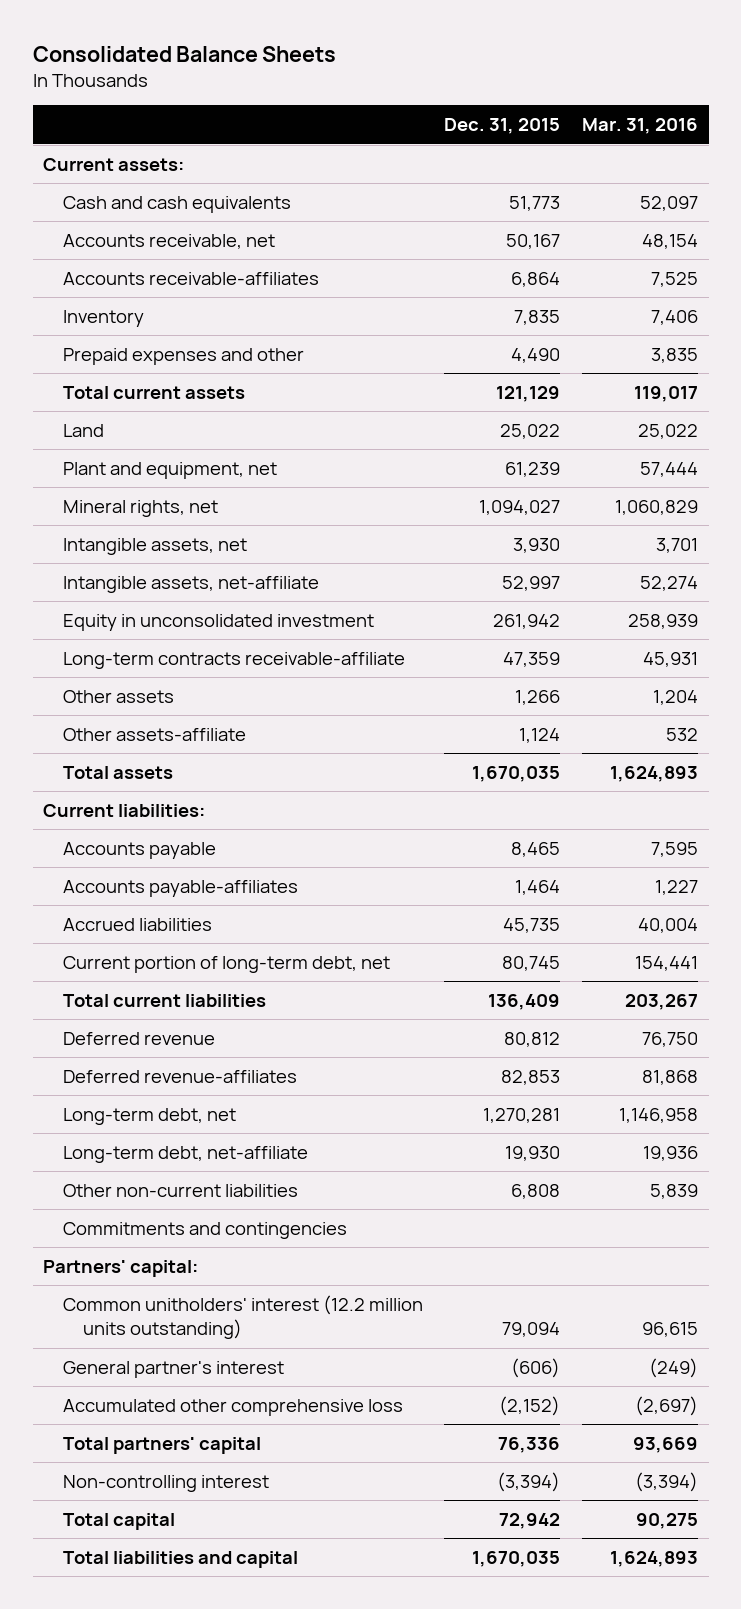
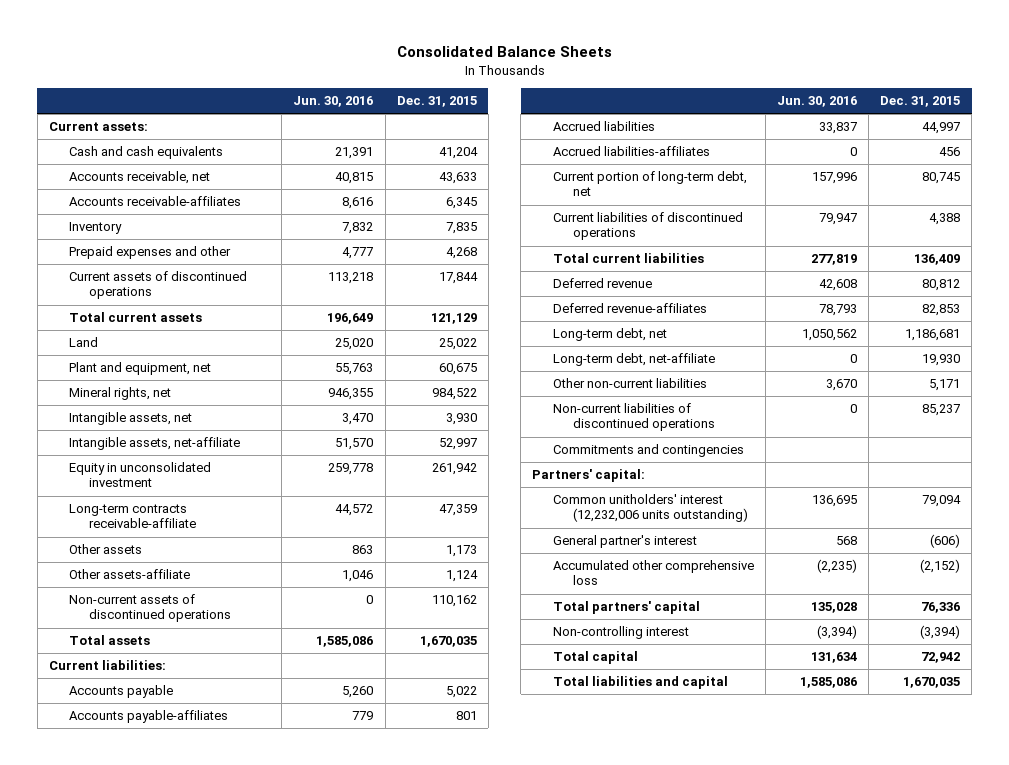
[581,118,698,135] Mar. 31, 2016 -> none
none -> [293,95,374,107] Jun. 30, 2016
[509,196,561,212] 51,773 -> [438,147,478,160] 41,204
[506,234,561,250] 50,167 -> [438,172,477,185] 43,633
[511,272,561,288] 6,864 -> [445,197,477,210] 6,345
[511,348,561,364] 4,490 -> [445,247,477,260] 4,268
none -> [69,271,248,300] Current assets of discontinued operations
[505,462,561,478] 61,239 -> [438,363,477,376] 60,675
[479,500,561,516] 1,094,027 -> [431,388,477,401] 984,522
[515,690,561,706] 1,266 -> [445,545,477,558] 1,173
none -> [69,594,232,623] Non-current assets of discontinued operations
[511,842,561,858] 8,465 -> [445,686,477,699] 5,022
[515,880,561,896] 1,464 -> [455,711,477,721] 801
[503,918,561,934] 45,735 -> [922,122,961,135] 44,997
none -> [552,146,710,157] Accrued liabilities-affiliates
none -> [552,212,743,241] Current liabilities of discontinued operations
[483,1108,561,1124] 1,270,281 -> [905,329,961,342] 1,186,681
[511,1184,561,1200] 6,808 -> [929,379,961,392] 5,171
none -> [552,403,715,432] Non-current liabilities of discontinued operations
[62,1295,423,1340] Common unitholders' interest (12.2 million units outstanding) -> [552,494,748,523] Common unitholders' interest (12,232,006 units outstanding)

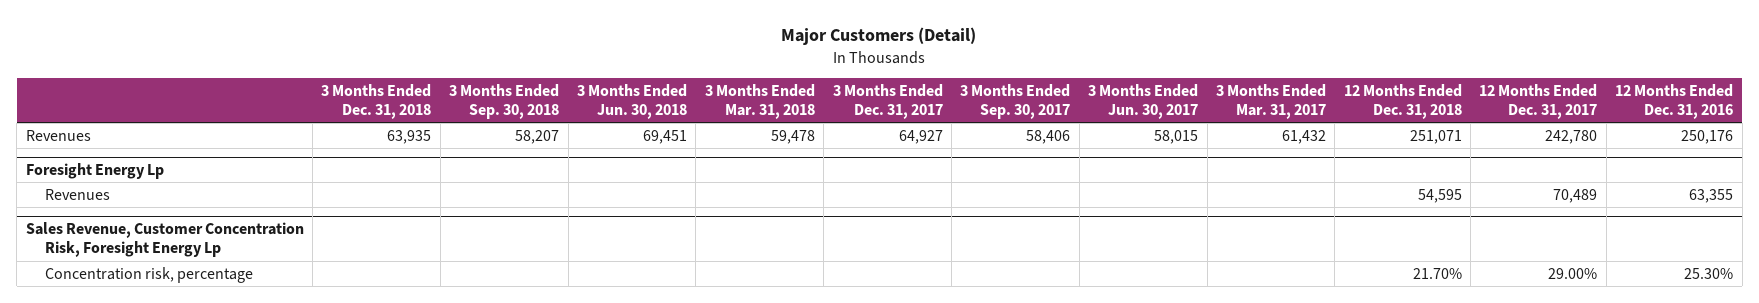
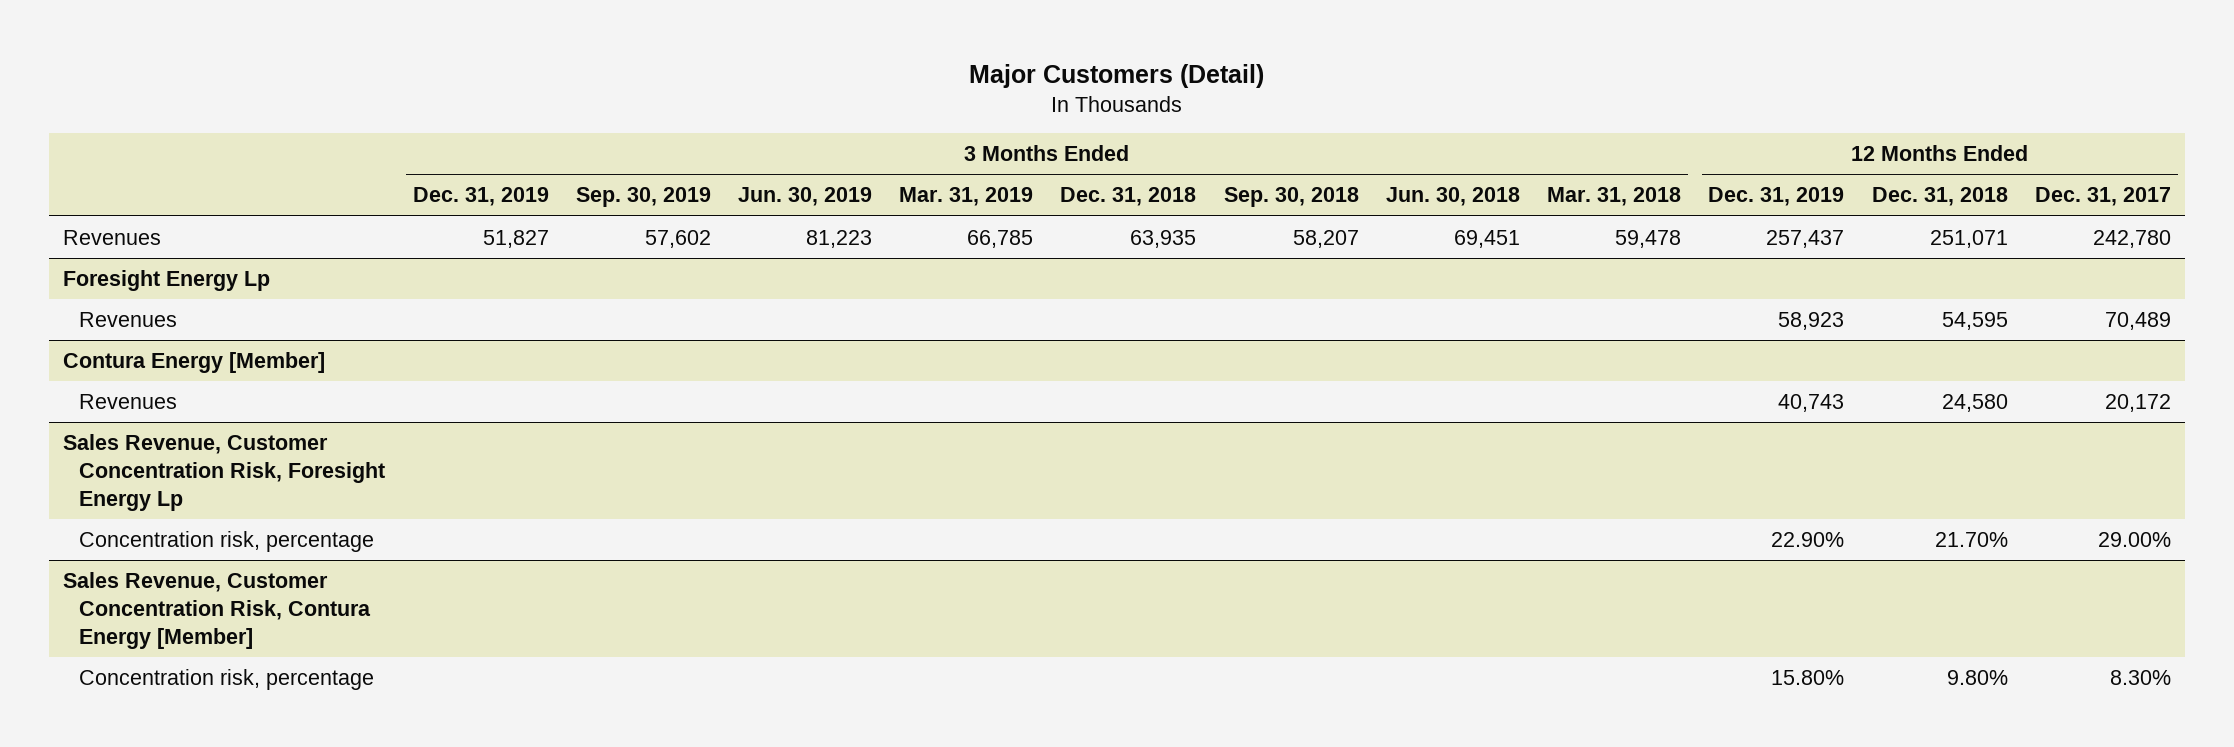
[832,83,943,120] 3 Months Ended Dec. 31, 2017 -> none
[960,83,1071,120] 3 Months Ended Sep. 30, 2017 -> none
[1088,83,1199,120] 3 Months Ended Jun. 30, 2017 -> none
[1215,83,1326,120] 3 Months Ended Mar. 31, 2017 -> none
[1615,83,1734,120] 12 Months Ended Dec. 31, 2016 -> none
none -> [412,187,549,207] Dec. 31, 2019
none -> [575,187,711,208] Sep. 30, 2019
none -> [737,187,872,207] Jun. 30, 2019
none -> [899,187,1034,207] Mar. 31, 2019
none -> [1708,187,1845,207] Dec. 31, 2019
none -> [62,352,325,374] Contura Energy [Member]
none -> [79,394,178,410] Revenues
none -> [62,572,372,649] Sales Revenue, Customer Concentration Risk, Contura Energy [Member]
none -> [79,669,375,691] Concentration risk, percentage

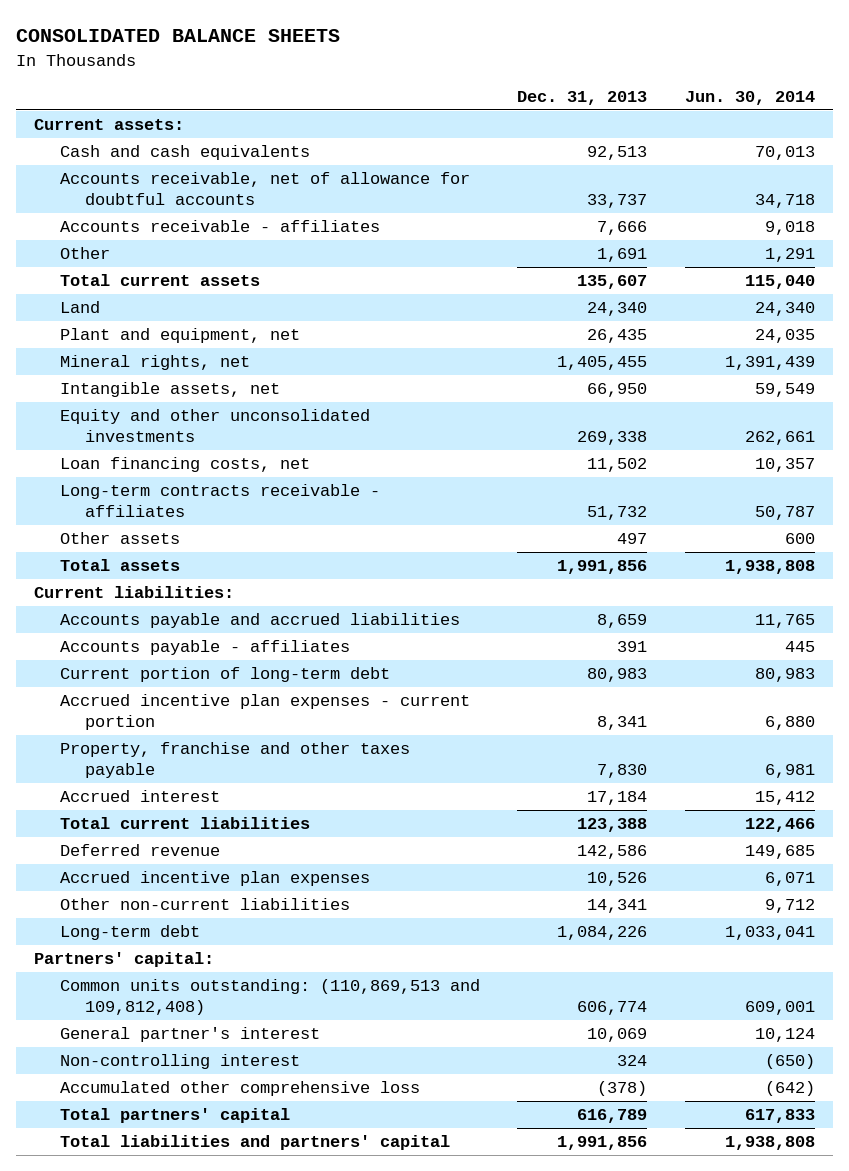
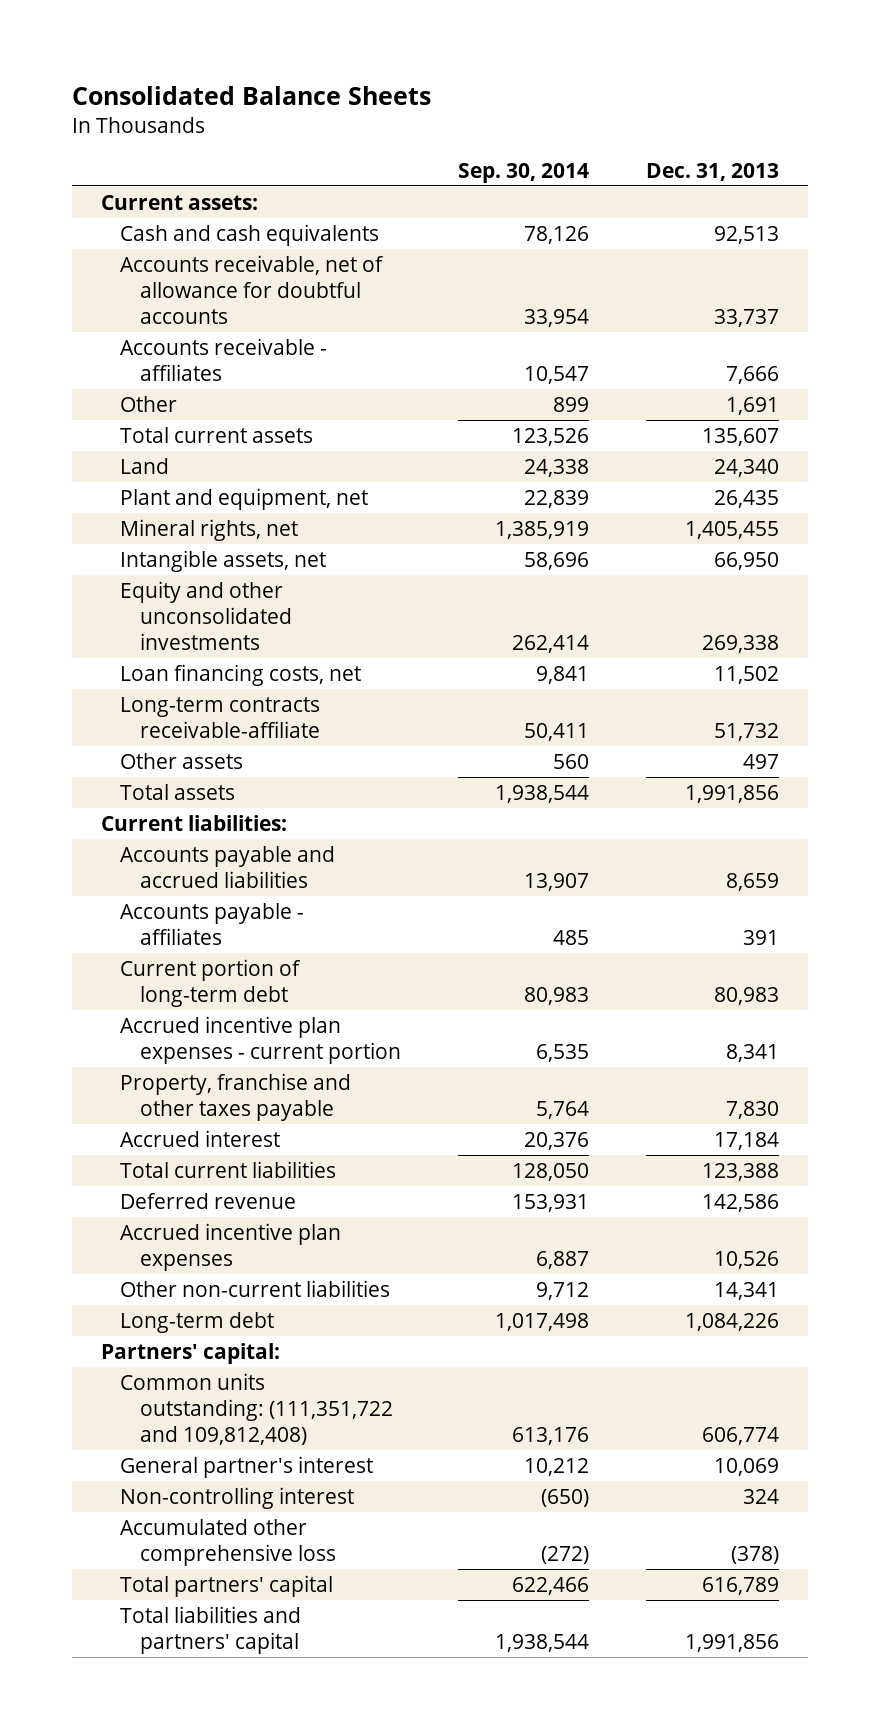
[15,29,340,43] CONSOLIDATED BALANCE SHEETS -> [72,85,432,105] Consolidated Balance Sheets
[684,90,815,105] Jun. 30, 2014 -> none
none -> [458,162,590,183] Sep. 30, 2014
[59,484,380,518] Long-term contracts receivable - affiliates -> [120,697,321,739] Long-term contracts receivable-affiliate
[59,979,480,1016] Common units outstanding: (110,869,513 and 109,812,408) -> [120,1373,394,1446] Common units outstanding: (111,351,722 and 109,812,408)

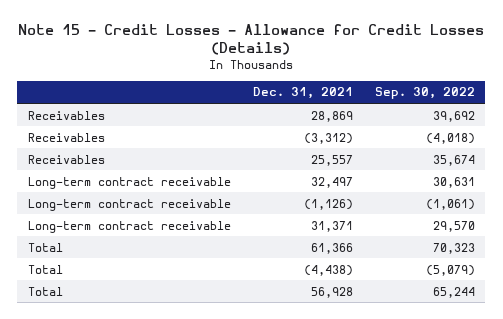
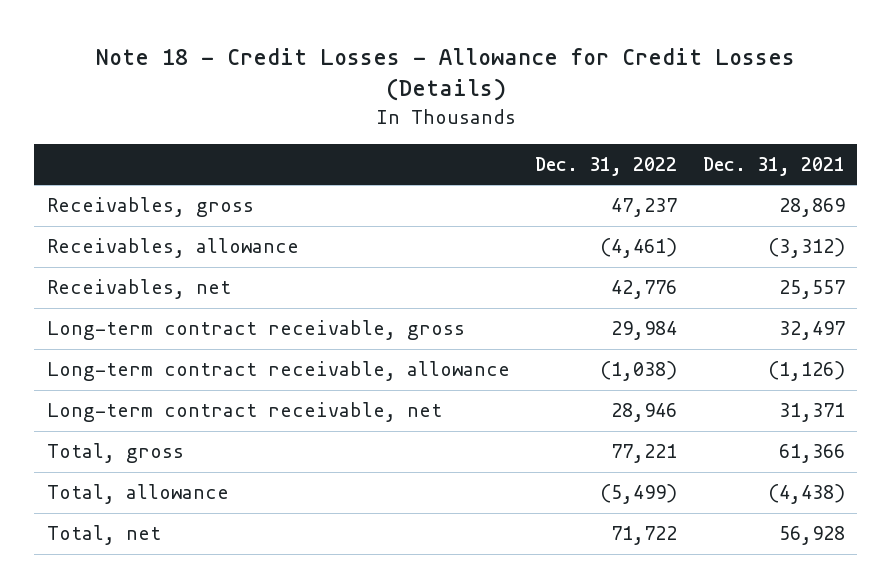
[18,24,485,56] Note 15 - Credit Losses - Allowance for Credit Losses (Details) -> [95,48,795,102] Note 18 - Credit Losses - Allowance for Credit Losses (Details)
[374,87,475,100] Sep. 30, 2022 -> none
none -> [535,156,678,176] Dec. 31, 2022
[28,110,106,120] Receivables -> [46,197,254,218] Receivables, gross
[28,132,106,142] Receivables -> [46,238,299,259] Receivables, allowance
[28,154,106,164] Receivables -> [46,279,231,300] Receivables, net
[28,176,232,189] Long-term contract receivable -> [46,320,465,341] Long-term contract receivable, gross
[28,198,232,211] Long-term contract receivable -> [46,361,510,382] Long-term contract receivable, allowance
[28,220,232,233] Long-term contract receivable -> [46,402,442,423] Long-term contract receivable, net
[28,242,64,252] Total -> [46,443,184,464] Total, gross
[28,264,64,274] Total -> [46,484,229,505] Total, allowance
[28,286,64,296] Total -> [46,525,161,546] Total, net

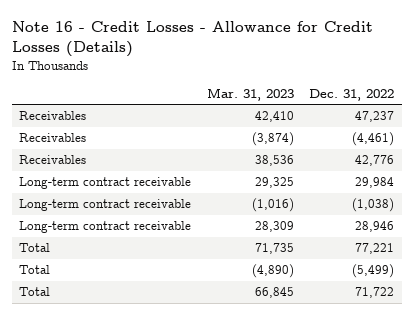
[95,48,795,102] Note 18 - Credit Losses - Allowance for Credit Losses (Details) -> [11,20,373,58] Note 16 - Credit Losses - Allowance for Credit Losses (Details)
[702,156,845,176] Dec. 31, 2021 -> none
none -> [206,87,294,101] Mar. 31, 2023
[46,197,254,218] Receivables, gross -> [19,111,87,121] Receivables
[46,238,299,259] Receivables, allowance -> [19,133,87,143] Receivables
[46,279,231,300] Receivables, net -> [19,155,87,165] Receivables
[46,320,465,341] Long-term contract receivable, gross -> [19,177,192,190] Long-term contract receivable
[46,361,510,382] Long-term contract receivable, allowance -> [19,199,192,212] Long-term contract receivable
[46,402,442,423] Long-term contract receivable, net -> [19,221,192,234] Long-term contract receivable
[46,443,184,464] Total, gross -> [19,243,51,253] Total
[46,484,229,505] Total, allowance -> [19,265,51,275] Total
[46,525,161,546] Total, net -> [19,287,51,297] Total

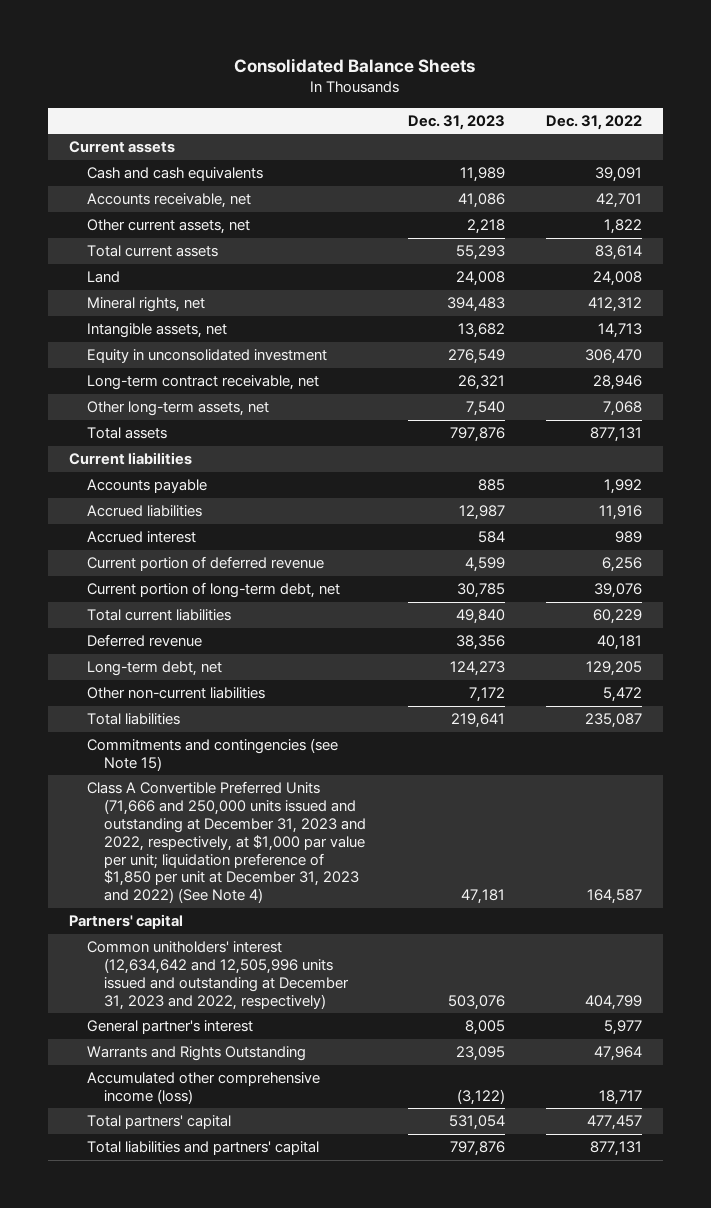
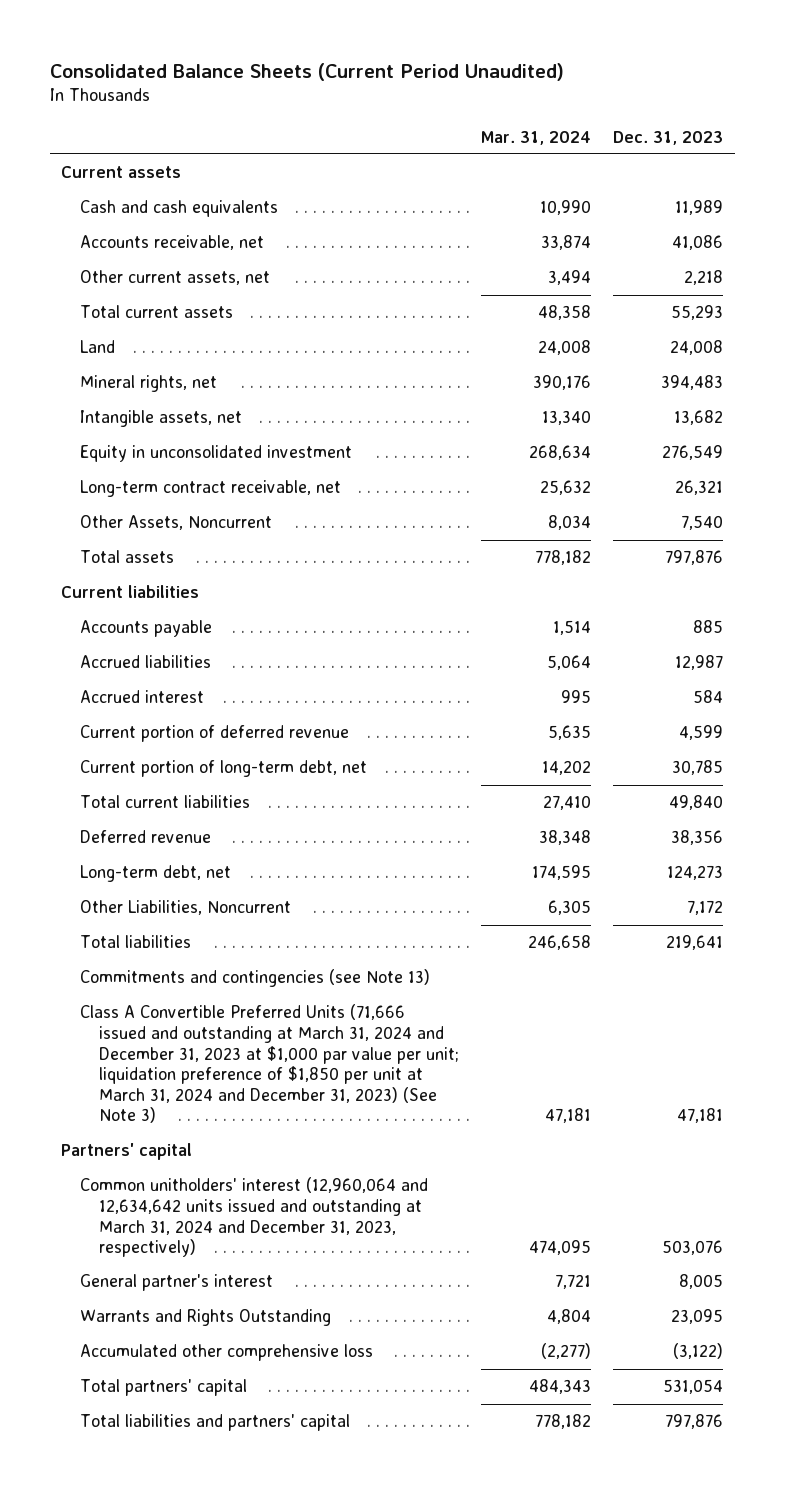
[234,57,476,73] Consolidated Balance Sheets -> [50,62,565,81] Consolidated Balance Sheets (Current Period Unaudited)
[545,114,642,130] Dec. 31, 2022 -> none
none -> [481,130,592,145] Mar. 31, 2024
[86,401,269,417] Other long-term assets, net -> [80,515,273,531] Other Assets, Noncurrent
[86,687,265,700] Other non-current liabilities -> [80,900,292,916] Other Liabilities, Noncurrent
[86,738,338,772] Commitments and contingencies (see Note 15) -> [80,969,431,988] Commitments and contingencies (see Note 13)
[86,781,367,904] Class A Convertible Preferred Units (71,666 and 250,000 units issued and outstanding at December 31, 2023 and 2022, respectively, at $1,000 par value per unit; liquidation preference of $1,850 per unit at December 31, 2023 and 2022) (See Note 4) -> [80,1004,459,1124] Class A Convertible Preferred Units (71,666 issued and outstanding at March 31, 2024 and December 31, 2023 at $1,000 par value per unit; liquidation preference of $1,850 per unit at March 31, 2024 and December 31, 2023) (See Note 3)
[86,941,350,1010] Common unitholders' interest (12,634,642 and 12,505,996 units issued and outstanding at December 31, 2023 and 2022, respectively) -> [80,1177,429,1258] Common unitholders' interest (12,960,064 and 12,634,642 units issued and outstanding at March 31, 2024 and December 31, 2023, respectively)
[86,1072,320,1105] Accumulated other comprehensive income (loss) -> [80,1344,374,1362] Accumulated other comprehensive loss

